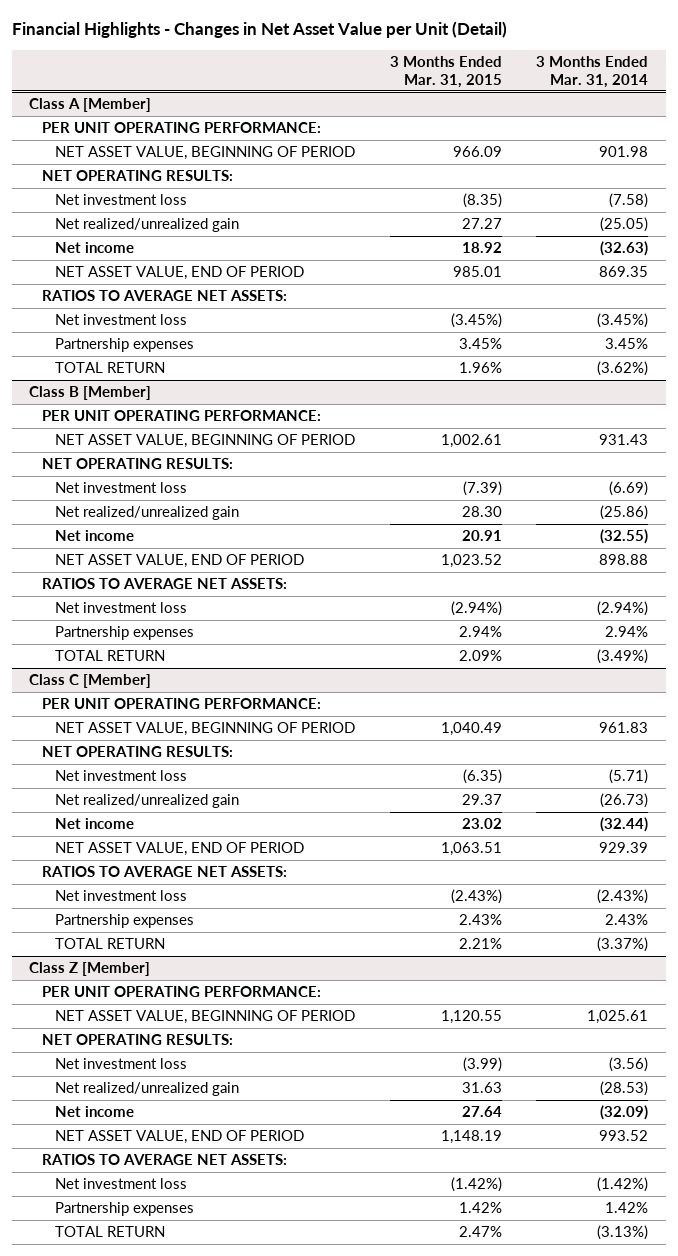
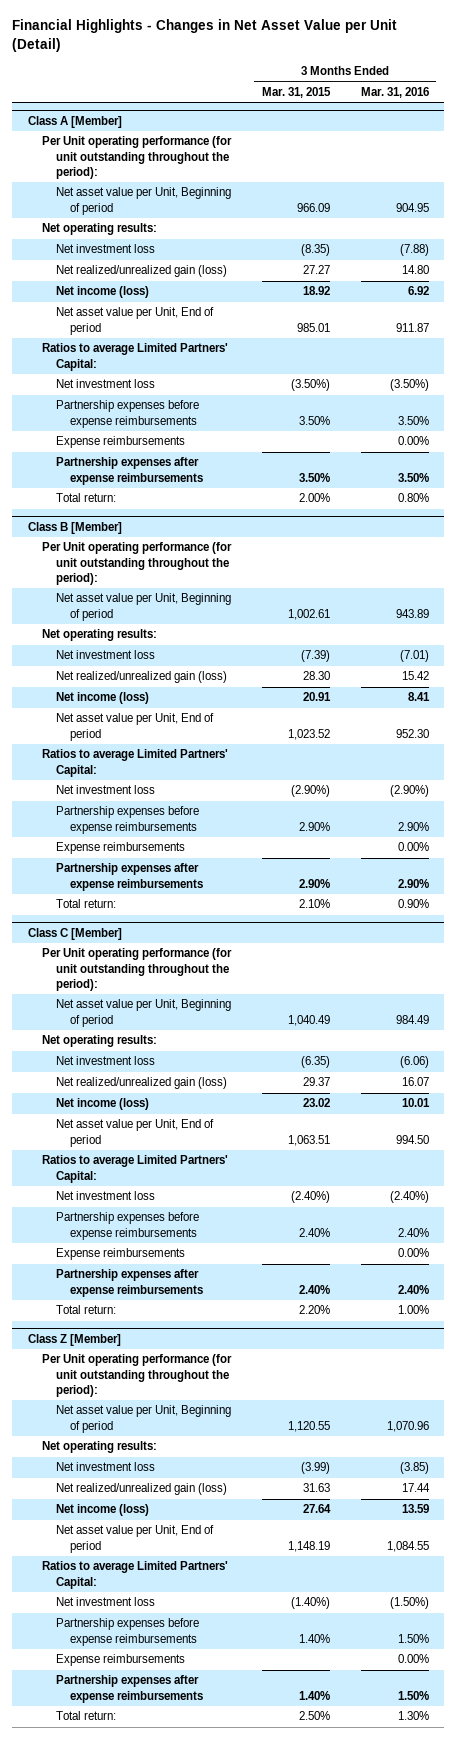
[536,56,649,88] 3 Months Ended Mar. 31, 2014 -> none
none -> [360,86,429,98] Mar. 31, 2016
[42,122,322,134] PER UNIT OPERATING PERFORMANCE: -> [41,136,232,179] Per Unit operating performance (for unit outstanding throughout the period):
[54,146,355,161] NET ASSET VALUE, BEGINNING OF PERIOD -> [56,187,232,215] Net asset value per Unit, Beginning of period
[42,170,234,182] NET OPERATING RESULTS: -> [41,223,157,236] Net operating results:
[54,338,194,353] Partnership expenses -> none
[54,218,239,233] Net realized/unrealized gain -> [56,265,228,278] Net realized/unrealized gain (loss)
[54,242,134,254] Net income -> [56,286,150,299] Net income (loss)
[54,266,304,281] NET ASSET VALUE, END OF PERIOD -> [56,307,215,335] Net asset value per Unit, End of period
[42,290,288,302] RATIOS TO AVERAGE NET ASSETS: -> [41,343,228,371] Ratios to average Limited Partners' Capital:
[450,313,502,329] (3.45%) -> [290,379,330,392] (3.50%)
none -> [56,400,200,428] Partnership expenses before expense reimbursements
none -> [56,436,186,449] Expense reimbursements
none -> [56,457,204,485] Partnership expenses after expense reimbursements
[54,362,165,374] TOTAL RETURN -> [56,493,117,503] Total return:
[458,362,502,374] 1.96% -> [298,493,330,503] 2.00%
[42,410,322,422] PER UNIT OPERATING PERFORMANCE: -> [41,542,232,585] Per Unit operating performance (for unit outstanding throughout the period):
[54,434,355,449] NET ASSET VALUE, BEGINNING OF PERIOD -> [56,593,232,621] Net asset value per Unit, Beginning of period
[42,458,234,470] NET OPERATING RESULTS: -> [41,629,157,642] Net operating results:
[54,626,194,641] Partnership expenses -> none
[54,506,239,521] Net realized/unrealized gain -> [56,671,228,684] Net realized/unrealized gain (loss)
[54,530,134,542] Net income -> [56,692,150,705] Net income (loss)
[54,554,304,569] NET ASSET VALUE, END OF PERIOD -> [56,713,215,741] Net asset value per Unit, End of period
[42,578,288,590] RATIOS TO AVERAGE NET ASSETS: -> [41,749,228,777] Ratios to average Limited Partners' Capital:
[450,601,502,617] (2.94%) -> [290,785,330,798] (2.90%)
none -> [56,806,200,834] Partnership expenses before expense reimbursements
none -> [56,842,186,855] Expense reimbursements
none -> [56,863,204,891] Partnership expenses after expense reimbursements
[54,650,165,662] TOTAL RETURN -> [56,899,117,909] Total return:
[458,650,502,662] 2.09% -> [298,899,330,909] 2.10%
[42,698,322,710] PER UNIT OPERATING PERFORMANCE: -> [41,948,232,991] Per Unit operating performance (for unit outstanding throughout the period):
[54,722,355,737] NET ASSET VALUE, BEGINNING OF PERIOD -> [56,999,232,1027] Net asset value per Unit, Beginning of period
[42,746,234,758] NET OPERATING RESULTS: -> [41,1035,157,1048] Net operating results:
[54,914,194,929] Partnership expenses -> none
[54,794,239,809] Net realized/unrealized gain -> [56,1077,228,1090] Net realized/unrealized gain (loss)
[54,818,134,830] Net income -> [56,1098,150,1111] Net income (loss)
[54,842,304,857] NET ASSET VALUE, END OF PERIOD -> [56,1119,215,1147] Net asset value per Unit, End of period
[42,866,288,878] RATIOS TO AVERAGE NET ASSETS: -> [41,1155,228,1183] Ratios to average Limited Partners' Capital:
[450,889,502,905] (2.43%) -> [290,1191,330,1204] (2.40%)
none -> [56,1212,200,1240] Partnership expenses before expense reimbursements
none -> [56,1248,186,1261] Expense reimbursements
none -> [56,1269,204,1297] Partnership expenses after expense reimbursements
[54,938,165,950] TOTAL RETURN -> [56,1305,117,1315] Total return:
[458,938,502,950] 2.21% -> [298,1305,330,1315] 2.20%
[42,986,322,998] PER UNIT OPERATING PERFORMANCE: -> [41,1354,232,1397] Per Unit operating performance (for unit outstanding throughout the period):
[54,1010,355,1025] NET ASSET VALUE, BEGINNING OF PERIOD -> [56,1405,232,1433] Net asset value per Unit, Beginning of period
[42,1034,234,1046] NET OPERATING RESULTS: -> [41,1441,157,1454] Net operating results:
[54,1202,194,1217] Partnership expenses -> none
[54,1082,239,1097] Net realized/unrealized gain -> [56,1483,228,1496] Net realized/unrealized gain (loss)
[54,1106,134,1118] Net income -> [56,1504,150,1517] Net income (loss)
[54,1130,304,1145] NET ASSET VALUE, END OF PERIOD -> [56,1525,215,1553] Net asset value per Unit, End of period
[42,1154,288,1166] RATIOS TO AVERAGE NET ASSETS: -> [41,1561,228,1589] Ratios to average Limited Partners' Capital:
[450,1177,502,1193] (1.42%) -> [290,1597,330,1610] (1.40%)
none -> [56,1618,200,1646] Partnership expenses before expense reimbursements
none -> [56,1654,186,1667] Expense reimbursements
none -> [56,1675,204,1703] Partnership expenses after expense reimbursements
[54,1226,165,1238] TOTAL RETURN -> [56,1711,117,1721] Total return:
[458,1226,502,1238] 2.47% -> [298,1711,330,1721] 2.50%

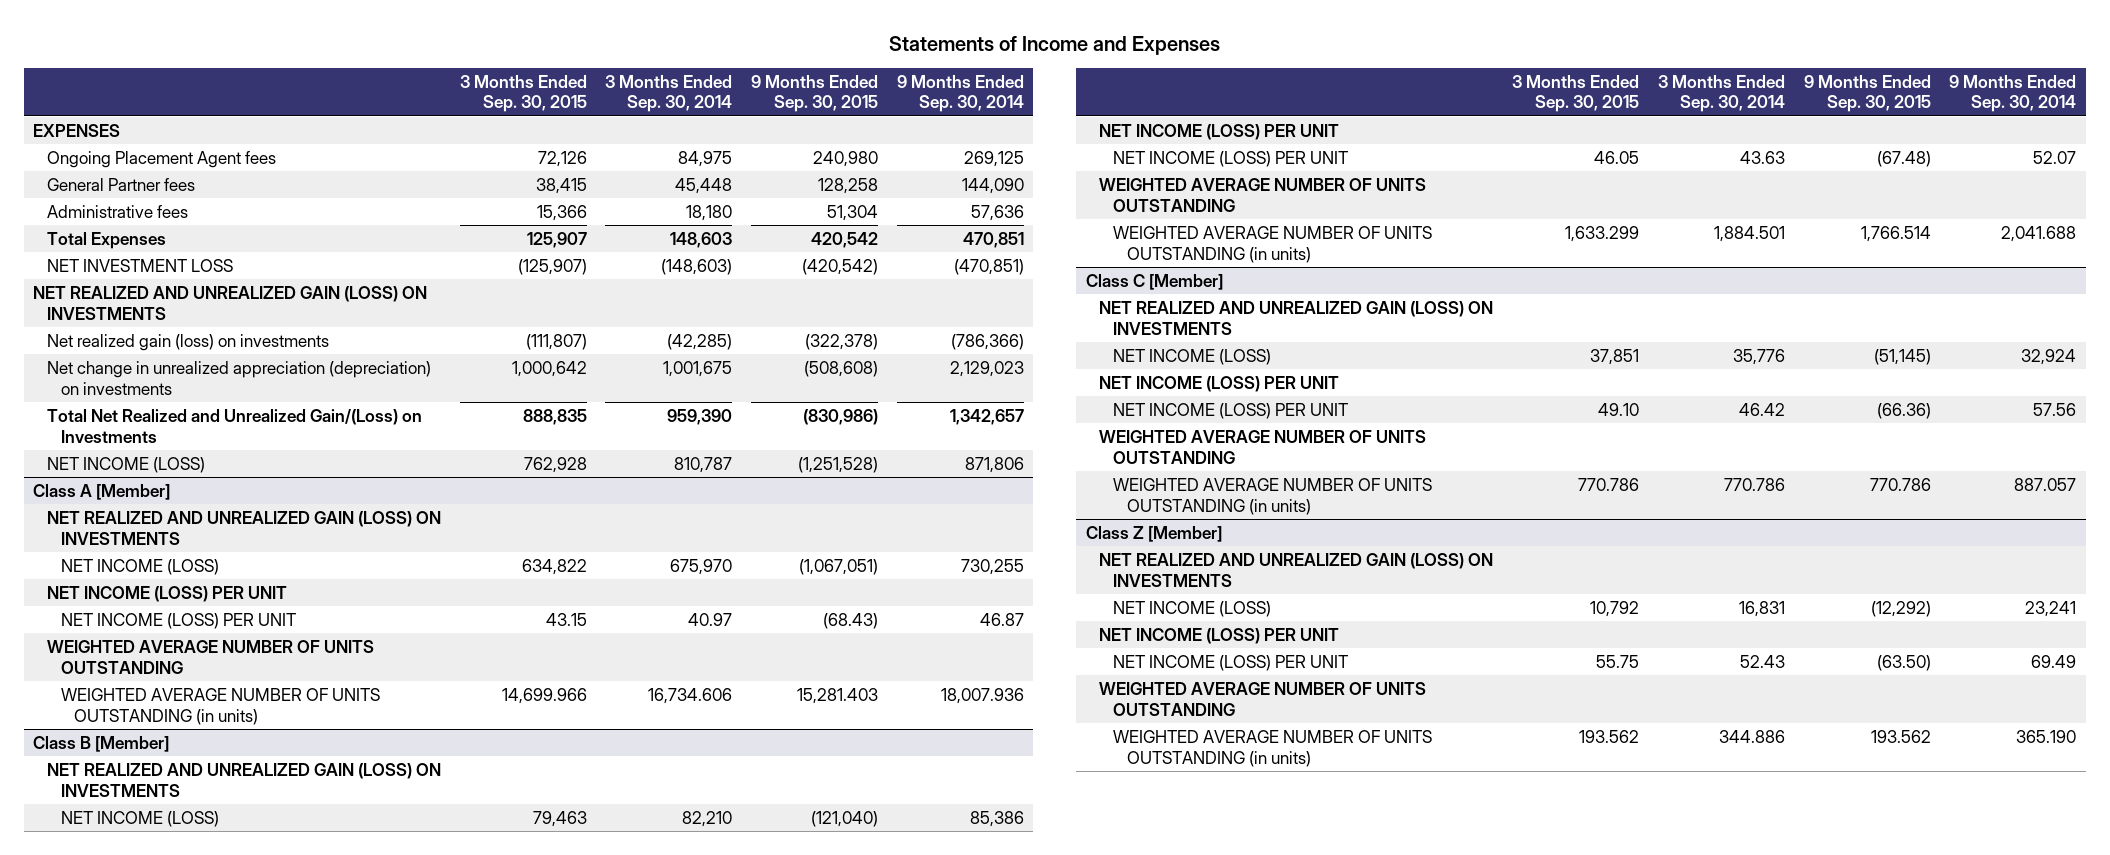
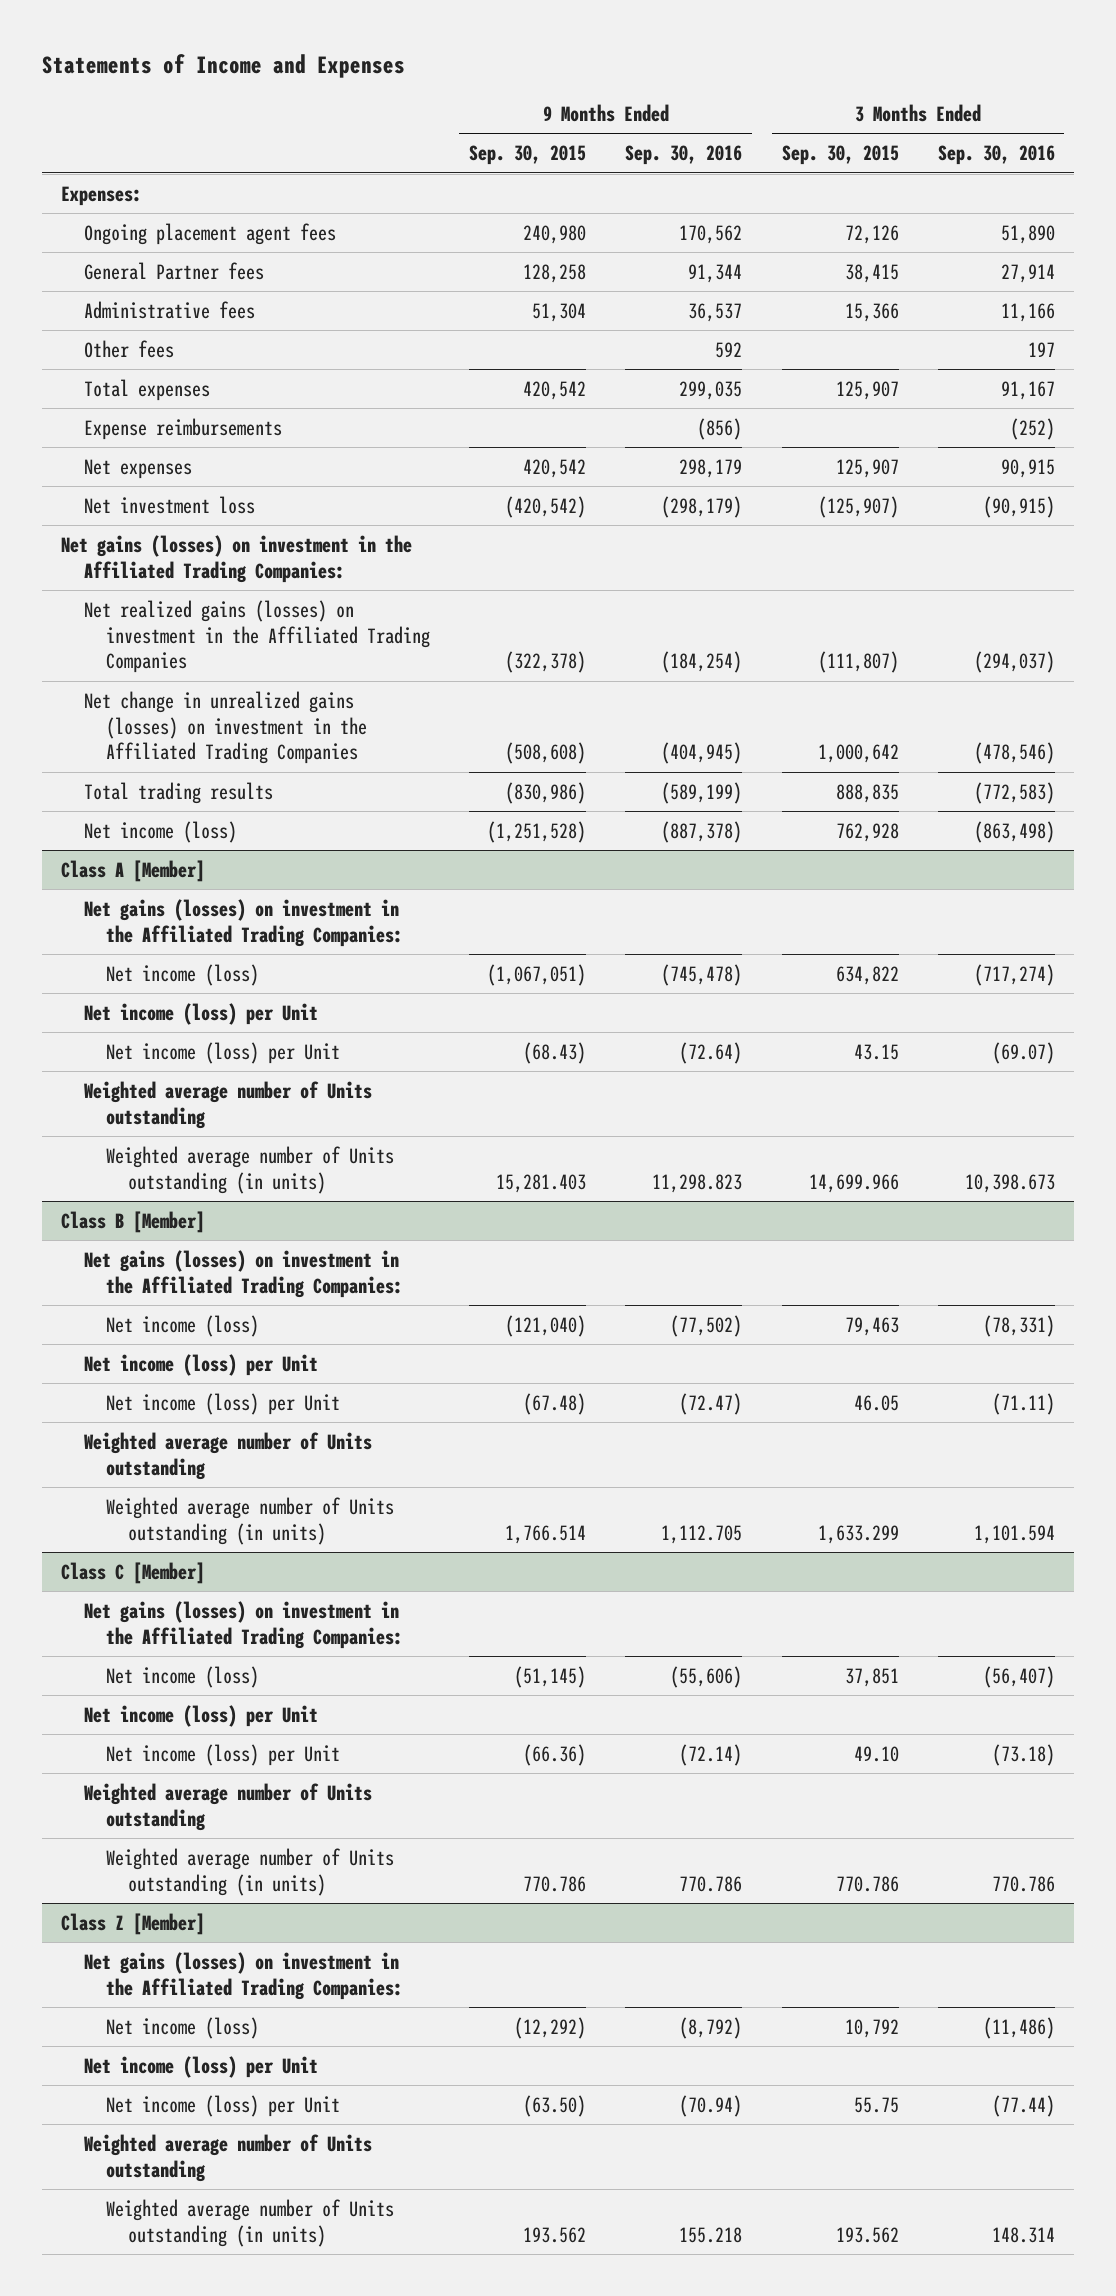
[605,74,733,113] 3 Months Ended Sep. 30, 2014 -> none
[896,74,1024,113] 9 Months Ended Sep. 30, 2014 -> none
none -> [625,145,743,166] Sep. 30, 2016
none -> [937,145,1055,166] Sep. 30, 2016
[33,123,121,137] EXPENSES -> [61,185,143,206] Expenses:
[46,150,276,168] Ongoing Placement Agent fees -> [83,222,336,245] Ongoing placement agent fees
[33,285,428,320] NET REALIZED AND UNREALIZED GAIN (LOSS) ON INVESTMENTS -> none
none -> [83,339,174,358] Other fees
[46,231,166,249] Total Expenses -> [83,378,210,401] Total expenses
none -> [83,417,282,440] Expense reimbursements
none -> [83,458,192,479] Net expenses
[46,258,233,272] NET INVESTMENT LOSS -> [83,495,255,514] Net investment loss
none -> [61,534,413,583] Net gains (losses) on investment in the Affiliated Trading Companies:
[46,333,329,351] Net realized gain (loss) on investments -> [83,599,431,674] Net realized gains (losses) on investment in the Affiliated Trading Companies
[46,360,431,395] Net change in unrealized appreciation (depreciation) on investments -> [83,690,368,765] Net change in unrealized gains (losses) on investment in the Affiliated Trading Companies
[46,408,422,443] Total Net Realized and Unrealized Gain/(Loss) on Investments -> [83,781,273,804] Total trading results
[46,456,205,473] NET INCOME (LOSS) -> [83,820,237,843] Net income (loss)
[46,510,441,545] NET REALIZED AND UNREALIZED GAIN (LOSS) ON INVESTMENTS -> none
none -> [83,898,404,947] Net gains (losses) on investment in the Affiliated Trading Companies:
[60,558,219,575] NET INCOME (LOSS) -> [106,963,260,986] Net income (loss)
[46,585,287,602] NET INCOME (LOSS) PER UNIT -> [83,1002,318,1025] Net income (loss) per Unit
[60,612,296,629] NET INCOME (LOSS) PER UNIT -> [106,1041,341,1064] Net income (loss) per Unit
[46,639,374,674] WEIGHTED AVERAGE NUMBER OF UNITS OUTSTANDING -> [83,1080,372,1129] Weighted average number of Units outstanding
[60,687,380,725] WEIGHTED AVERAGE NUMBER OF UNITS OUTSTANDING (in units) -> [106,1145,395,1194] Weighted average number of Units outstanding (in units)
[46,762,441,797] NET REALIZED AND UNREALIZED GAIN (LOSS) ON INVESTMENTS -> none
none -> [83,1249,404,1298] Net gains (losses) on investment in the Affiliated Trading Companies:
[60,810,219,827] NET INCOME (LOSS) -> [106,1314,260,1337] Net income (loss)
[1099,123,1340,140] NET INCOME (LOSS) PER UNIT -> [83,1353,318,1376] Net income (loss) per Unit
[1112,150,1348,167] NET INCOME (LOSS) PER UNIT -> [106,1392,341,1415] Net income (loss) per Unit
[1099,177,1427,212] WEIGHTED AVERAGE NUMBER OF UNITS OUTSTANDING -> [83,1431,372,1480] Weighted average number of Units outstanding
[1112,225,1432,263] WEIGHTED AVERAGE NUMBER OF UNITS OUTSTANDING (in units) -> [106,1496,395,1545] Weighted average number of Units outstanding (in units)
[1099,300,1494,335] NET REALIZED AND UNREALIZED GAIN (LOSS) ON INVESTMENTS -> none
none -> [83,1600,404,1649] Net gains (losses) on investment in the Affiliated Trading Companies:
[1112,348,1271,365] NET INCOME (LOSS) -> [106,1665,260,1688] Net income (loss)
[1099,375,1340,392] NET INCOME (LOSS) PER UNIT -> [83,1704,318,1727] Net income (loss) per Unit
[1112,402,1348,419] NET INCOME (LOSS) PER UNIT -> [106,1743,341,1766] Net income (loss) per Unit
[1099,429,1427,464] WEIGHTED AVERAGE NUMBER OF UNITS OUTSTANDING -> [83,1782,372,1831] Weighted average number of Units outstanding
[1112,477,1432,515] WEIGHTED AVERAGE NUMBER OF UNITS OUTSTANDING (in units) -> [106,1847,395,1896] Weighted average number of Units outstanding (in units)
[1099,552,1494,587] NET REALIZED AND UNREALIZED GAIN (LOSS) ON INVESTMENTS -> none
none -> [83,1951,404,2000] Net gains (losses) on investment in the Affiliated Trading Companies:
[1112,600,1271,617] NET INCOME (LOSS) -> [106,2016,260,2039] Net income (loss)
[1099,627,1340,644] NET INCOME (LOSS) PER UNIT -> [83,2055,318,2078] Net income (loss) per Unit
[1112,654,1348,671] NET INCOME (LOSS) PER UNIT -> [106,2094,341,2117] Net income (loss) per Unit
[1099,681,1427,716] WEIGHTED AVERAGE NUMBER OF UNITS OUTSTANDING -> [83,2133,372,2182] Weighted average number of Units outstanding
[1112,729,1432,767] WEIGHTED AVERAGE NUMBER OF UNITS OUTSTANDING (in units) -> [106,2198,395,2247] Weighted average number of Units outstanding (in units)

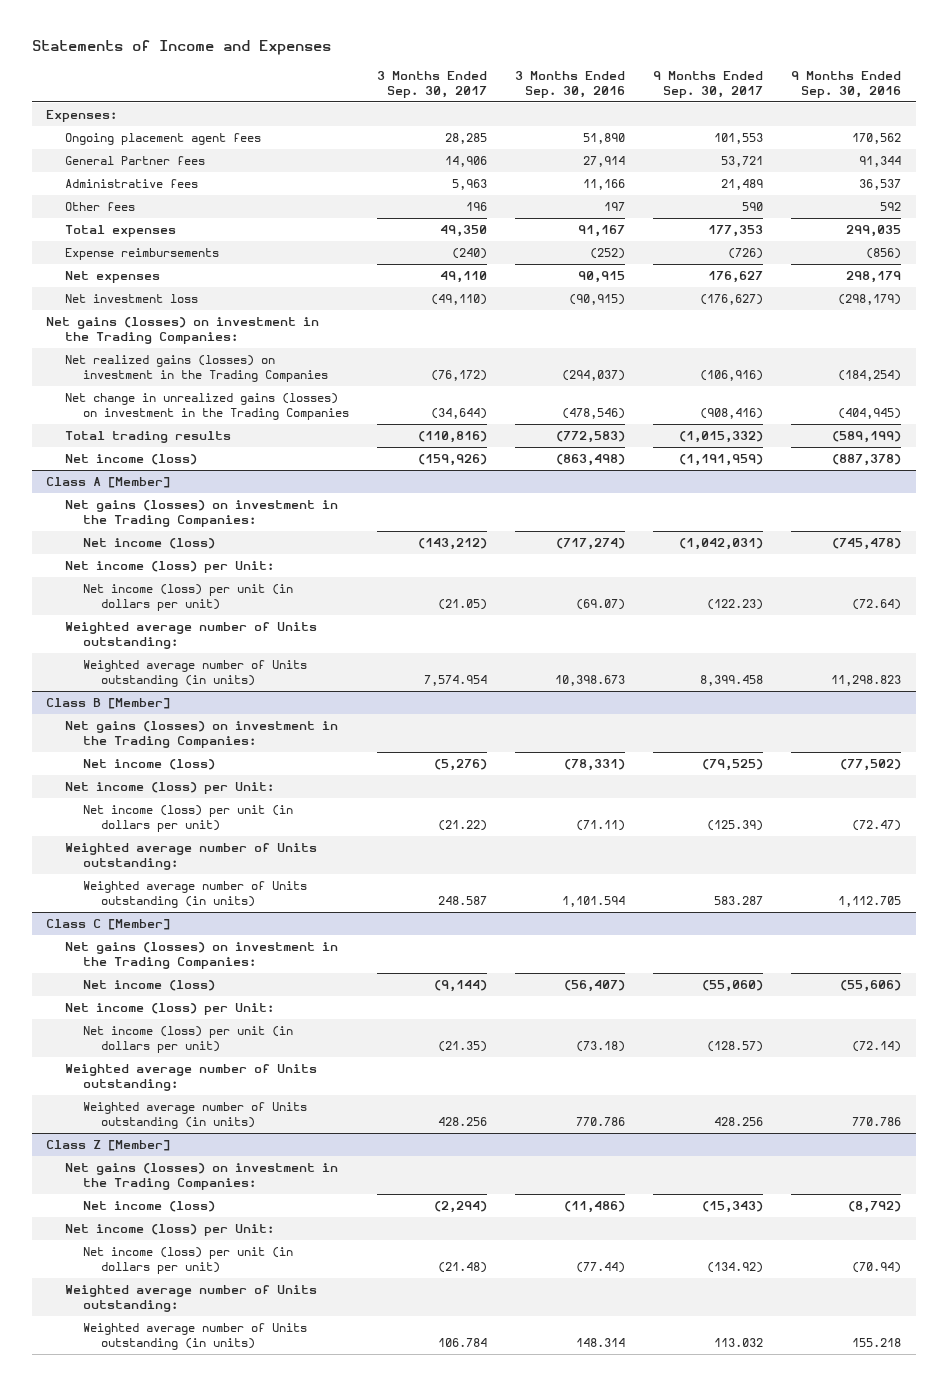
[469,145,587,166] Sep. 30, 2015 -> none
[781,145,899,166] Sep. 30, 2015 -> none
none -> [376,70,487,98] 3 Months Ended Sep. 30, 2017
none -> [653,70,764,98] 9 Months Ended Sep. 30, 2017
[61,534,413,583] Net gains (losses) on investment in the Affiliated Trading Companies: -> [46,317,320,345] Net gains (losses) on investment in the Trading Companies:
[83,599,431,674] Net realized gains (losses) on investment in the Affiliated Trading Companies -> [64,355,328,383] Net realized gains (losses) on investment in the Trading Companies
[83,690,368,765] Net change in unrealized gains (losses) on investment in the Affiliated Trading Companies -> [64,393,349,421] Net change in unrealized gains (losses) on investment in the Trading Companies
[83,898,404,947] Net gains (losses) on investment in the Affiliated Trading Companies: -> [64,500,338,528] Net gains (losses) on investment in the Trading Companies:
[83,1002,318,1025] Net income (loss) per Unit -> [64,561,274,574] Net income (loss) per Unit:
[106,1041,341,1064] Net income (loss) per Unit -> [82,584,293,612] Net income (loss) per unit (in dollars per unit)
[83,1080,372,1129] Weighted average number of Units outstanding -> [64,622,317,650] Weighted average number of Units outstanding:
[83,1249,404,1298] Net gains (losses) on investment in the Affiliated Trading Companies: -> [64,721,338,749] Net gains (losses) on investment in the Trading Companies:
[83,1353,318,1376] Net income (loss) per Unit -> [64,782,274,795] Net income (loss) per Unit:
[106,1392,341,1415] Net income (loss) per Unit -> [82,805,293,833] Net income (loss) per unit (in dollars per unit)
[83,1431,372,1480] Weighted average number of Units outstanding -> [64,843,317,871] Weighted average number of Units outstanding:
[83,1600,404,1649] Net gains (losses) on investment in the Affiliated Trading Companies: -> [64,942,338,970] Net gains (losses) on investment in the Trading Companies:
[83,1704,318,1727] Net income (loss) per Unit -> [64,1003,274,1016] Net income (loss) per Unit:
[106,1743,341,1766] Net income (loss) per Unit -> [82,1026,293,1054] Net income (loss) per unit (in dollars per unit)
[83,1782,372,1831] Weighted average number of Units outstanding -> [64,1064,317,1092] Weighted average number of Units outstanding:
[83,1951,404,2000] Net gains (losses) on investment in the Affiliated Trading Companies: -> [64,1163,338,1191] Net gains (losses) on investment in the Trading Companies:
[83,2055,318,2078] Net income (loss) per Unit -> [64,1224,274,1237] Net income (loss) per Unit:
[106,2094,341,2117] Net income (loss) per Unit -> [82,1247,293,1275] Net income (loss) per unit (in dollars per unit)
[83,2133,372,2182] Weighted average number of Units outstanding -> [64,1285,317,1313] Weighted average number of Units outstanding:

